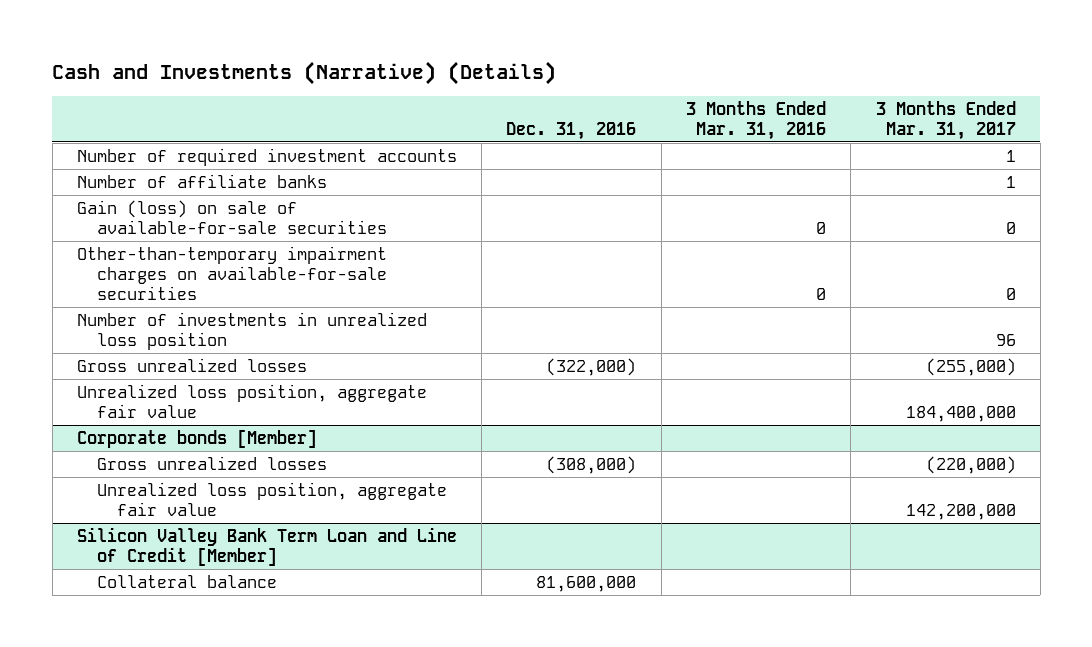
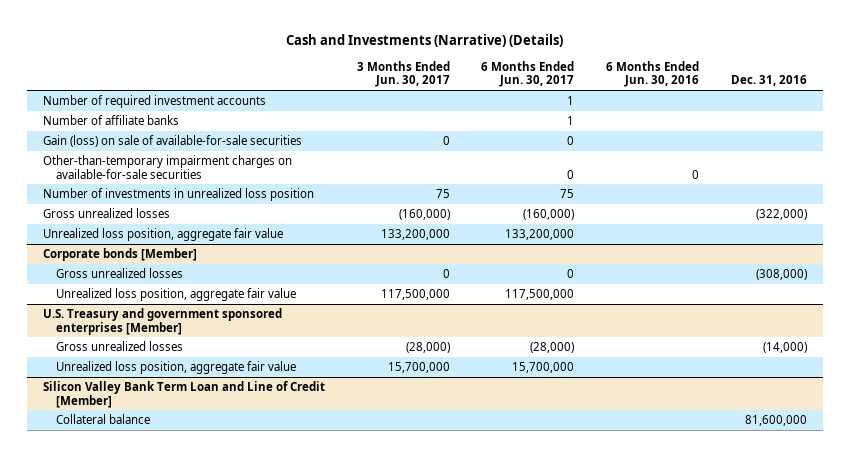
[686,100,827,140] 3 Months Ended Mar. 31, 2016 -> none
[875,100,1016,140] 3 Months Ended Mar. 31, 2017 -> none
none -> [356,60,450,88] 3 Months Ended Jun. 30, 2017
none -> [481,60,575,88] 6 Months Ended Jun. 30, 2017
none -> [606,60,700,88] 6 Months Ended Jun. 30, 2016
none -> [43,308,283,335] U.S. Treasury and government sponsored enterprises [Member]
none -> [56,341,184,352] Gross unrealized losses
none -> [56,361,297,375] Unrealized loss position, aggregate fair value

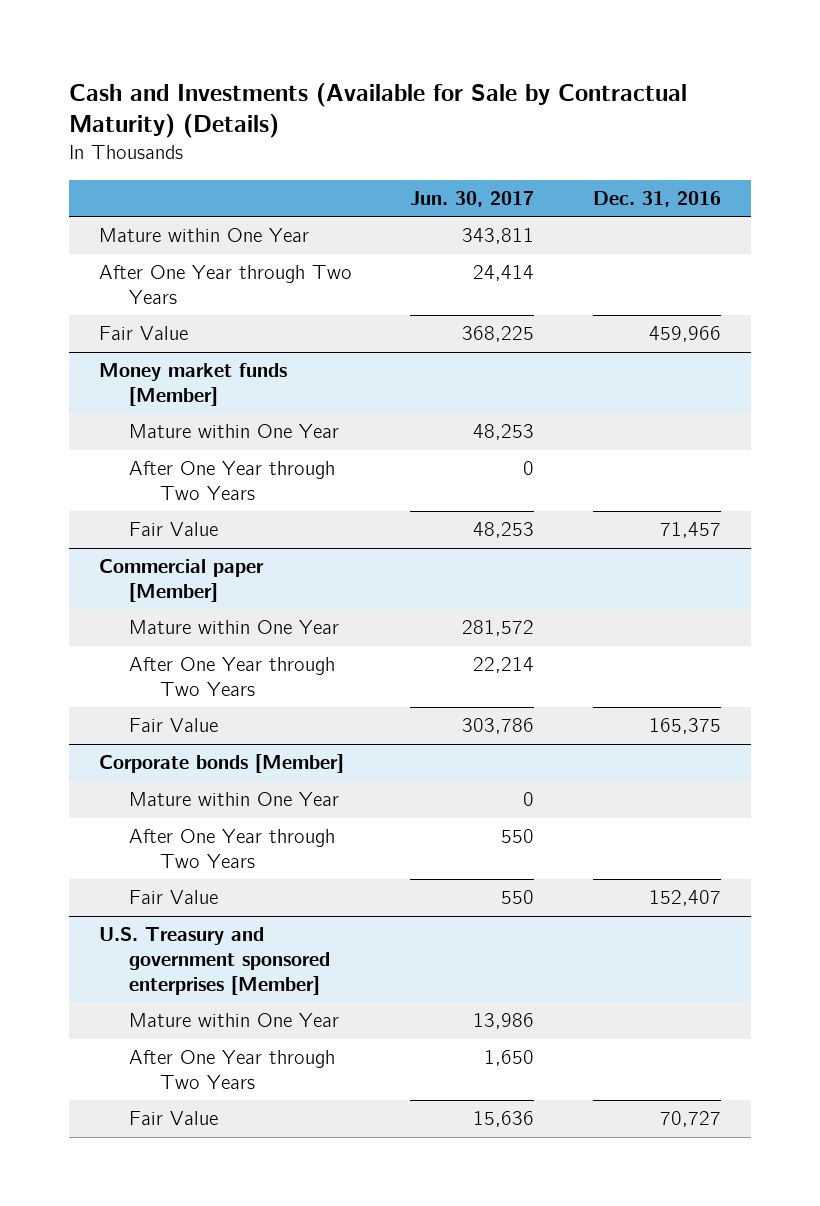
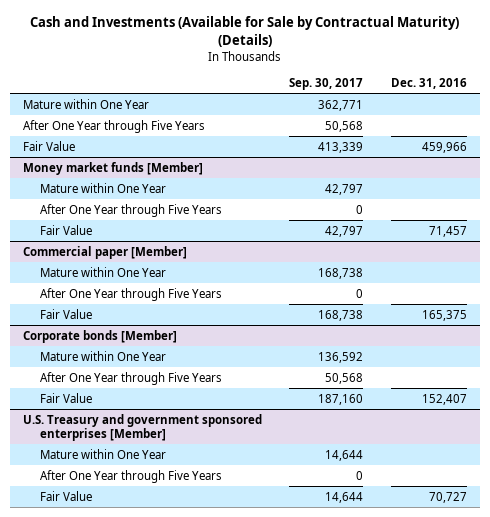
[410,190,535,207] Jun. 30, 2017 -> none
none -> [289,77,364,90] Sep. 30, 2017
[98,265,352,304] After One Year through Two Years -> [23,119,206,133] After One Year through Five Years
[129,461,336,500] After One Year through Two Years -> [39,203,222,217] After One Year through Five Years
[129,657,336,696] After One Year through Two Years -> [39,287,222,301] After One Year through Five Years
[129,829,336,868] After One Year through Two Years -> [39,371,222,385] After One Year through Five Years
[129,1050,336,1089] After One Year through Two Years -> [39,469,222,483] After One Year through Five Years

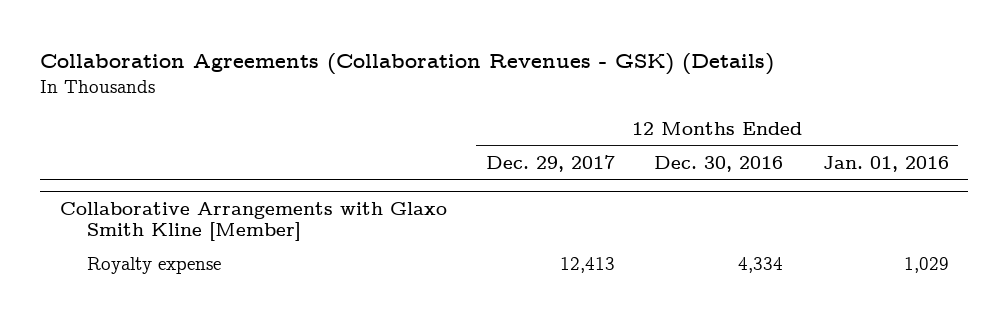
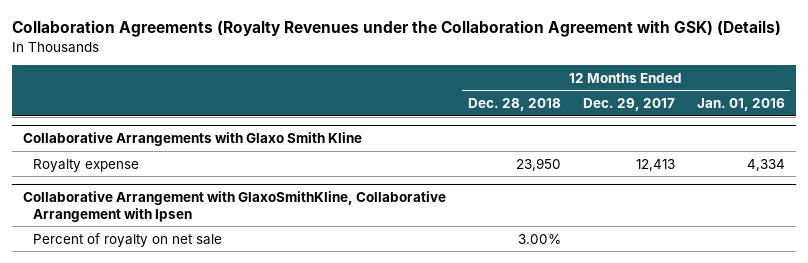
[39,53,774,76] Collaboration Agreements (Collaboration Revenues - GSK) (Details) -> [12,20,782,38] Collaboration Agreements (Royalty Revenues under the Collaboration Agreement with GSK) (Details)
[654,156,784,173] Dec. 30, 2016 -> none
none -> [467,98,561,112] Dec. 28, 2018
[59,202,447,242] Collaborative Arrangements with Glaxo Smith Kline [Member] -> [23,131,363,146] Collaborative Arrangements with Glaxo Smith Kline
[903,257,949,274] 1,029 -> [746,158,785,171] 4,334
none -> [23,190,447,222] Collaborative Arrangement with GlaxoSmithKline, Collaborative Arrangement with Ipsen
none -> [33,232,223,247] Percent of royalty on net sale

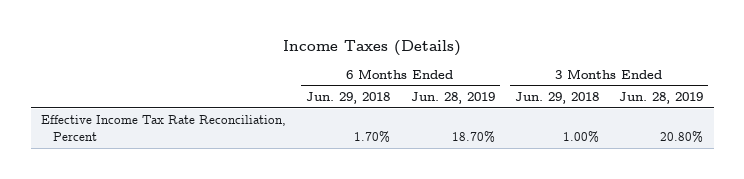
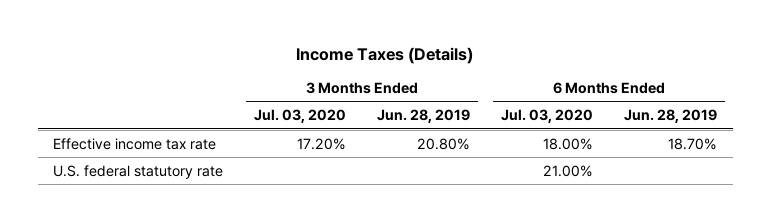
[306,92,391,105] Jun. 29, 2018 -> none
[514,92,599,105] Jun. 29, 2018 -> none
none -> [254,109,347,124] Jul. 03, 2020
none -> [501,109,594,124] Jul. 03, 2020
[40,115,286,141] Effective Income Tax Rate Reconciliation, Percent -> [53,137,217,150] Effective income tax rate
none -> [53,164,224,179] U.S. federal statutory rate

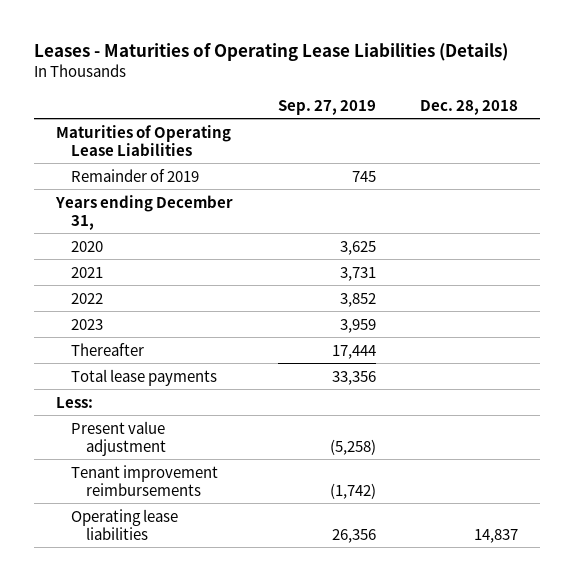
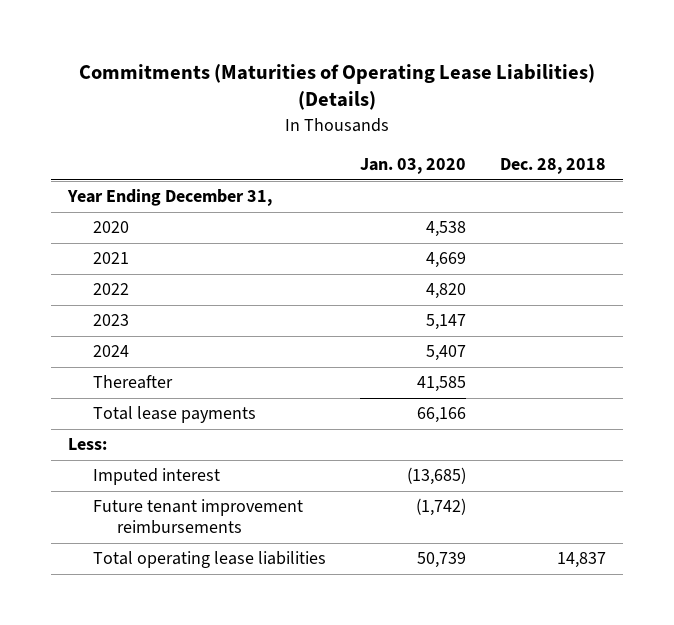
[34,43,509,62] Leases - Maturities of Operating Lease Liabilities (Details) -> [78,63,595,111] Commitments (Maturities of Operating Lease Liabilities) (Details)
[277,99,376,115] Sep. 27, 2019 -> none
none -> [359,157,466,174] Jan. 03, 2020
[71,168,200,182] Remainder of 2019 -> none
[55,194,234,230] Years ending December 31, -> none
[56,124,232,156] Maturities of Operating Lease Liabilities -> [66,189,272,207] Year Ending December 31,
none -> [92,345,129,358] 2024
[71,420,166,456] Present value adjustment -> [92,468,220,486] Imputed interest
[71,464,219,496] Tenant improvement reimbursements -> [92,499,303,535] Future tenant improvement reimbursements
[71,508,179,540] Operating lease liabilities -> [92,551,326,569] Total operating lease liabilities

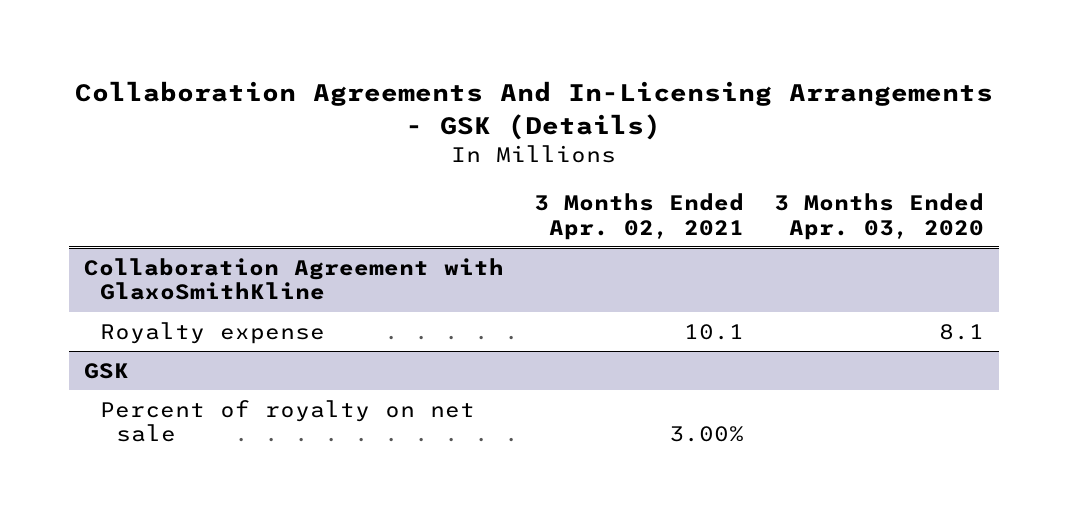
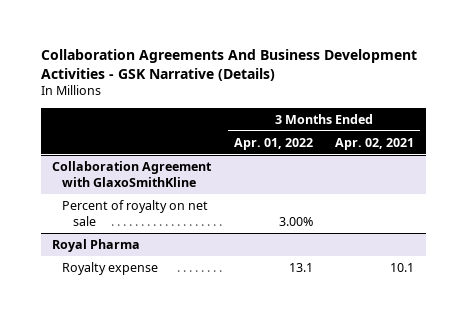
[75,81,994,141] Collaboration Agreements And In-Licensing Arrangements - GSK (Details) -> [40,48,417,81] Collaboration Agreements And Business Development Activities - GSK Narrative (Details)
[774,193,985,240] 3 Months Ended Apr. 03, 2020 -> none
none -> [233,137,313,150] Apr. 01, 2022
[100,321,326,344] Royalty expense -> none
[83,362,129,379] GSK -> none
[100,399,476,443] Percent of royalty on net sale -> none
none -> [62,199,209,226] Percent of royalty on net sale
none -> [52,238,141,252] Royal Pharma
none -> [62,261,159,275] Royalty expense

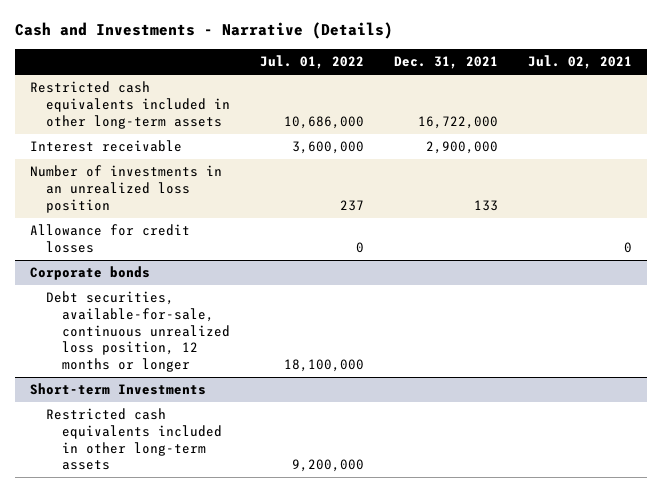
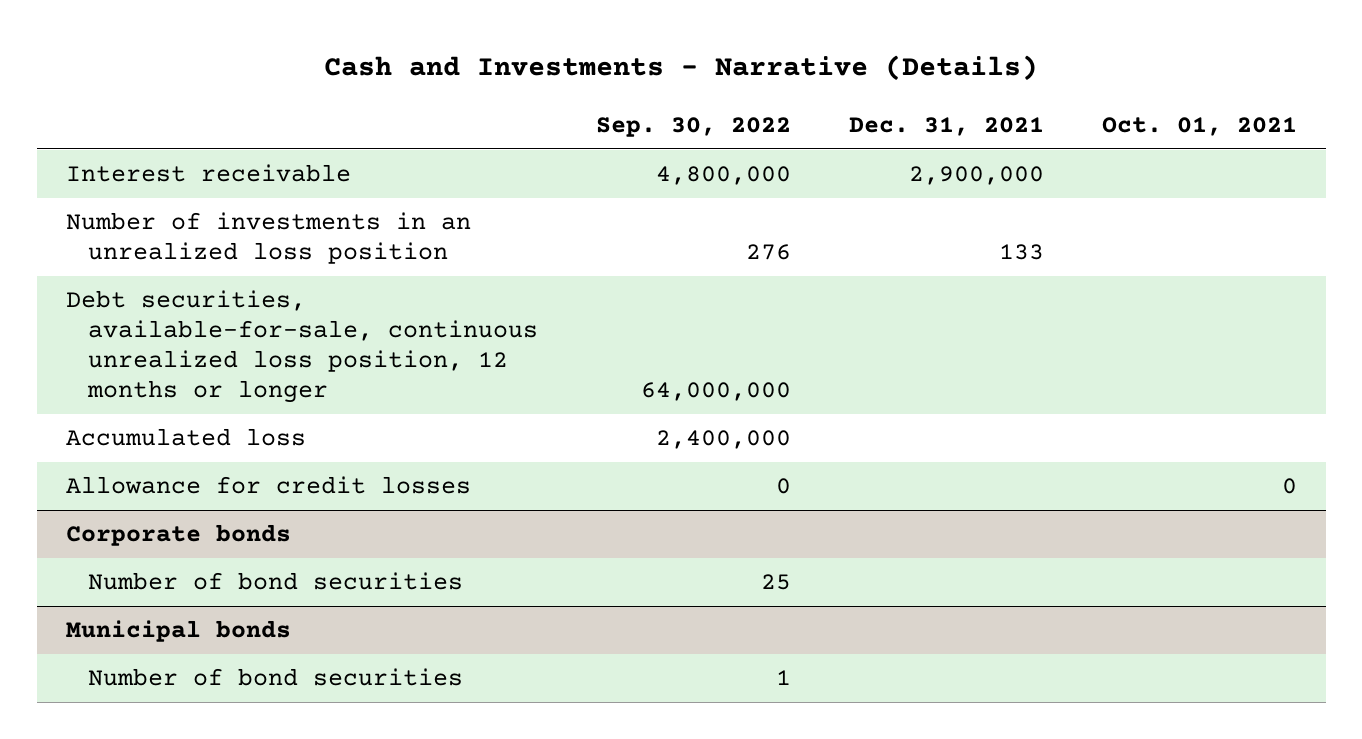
[259,55,364,70] Jul. 01, 2022 -> none
[528,55,633,70] Jul. 02, 2021 -> none
none -> [596,116,792,137] Sep. 30, 2022
none -> [1101,116,1297,136] Oct. 01, 2021
[29,81,230,129] Restricted cash equivalents included in other long-term assets -> none
none -> [65,290,539,403] Debt securities, available-for-sale, continuous unrealized loss position, 12 months or longer
none -> [65,428,306,447] Accumulated loss
[45,291,230,372] Debt securities, available-for-sale, continuous unrealized loss position, 12 months or longer -> none
[29,383,206,396] Short-term Investments -> none
[45,408,222,471] Restricted cash equivalents included in other long-term assets -> none
none -> [88,572,464,591] Number of bond securities
none -> [65,620,291,643] Municipal bonds
none -> [88,668,464,687] Number of bond securities

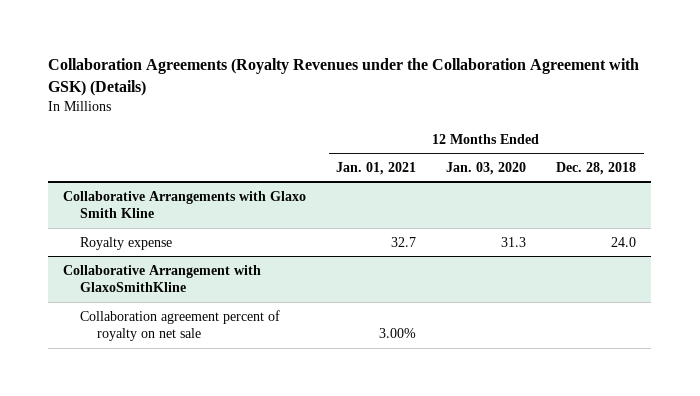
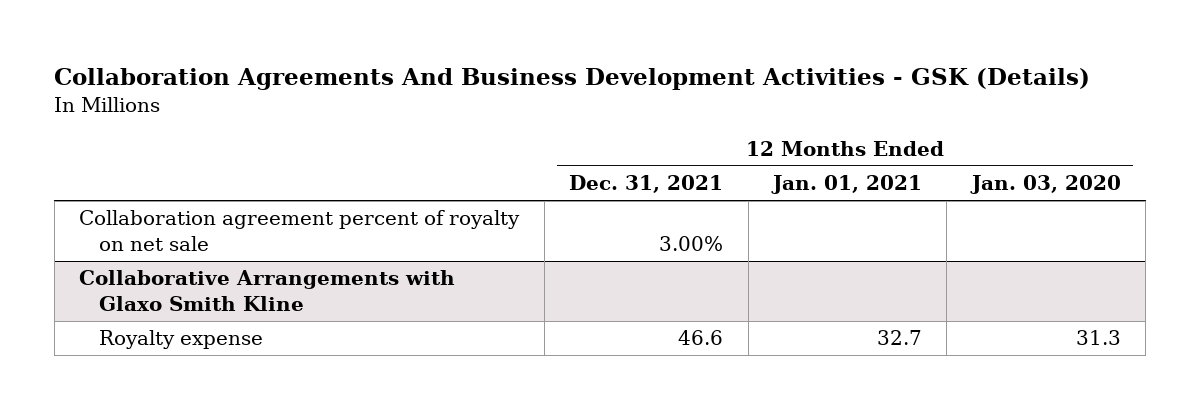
[48,58,640,97] Collaboration Agreements (Royalty Revenues under the Collaboration Agreement with GSK) (Details) -> [54,68,1091,91] Collaboration Agreements And Business Development Activities - GSK (Details)
[556,161,637,175] Dec. 28, 2018 -> none
none -> [569,175,724,194] Dec. 31, 2021
none -> [79,210,521,251] Collaboration agreement percent of royalty on net sale
[63,264,262,293] Collaborative Arrangement with GlaxoSmithKline -> none
[80,309,281,342] Collaboration agreement percent of royalty on net sale -> none

